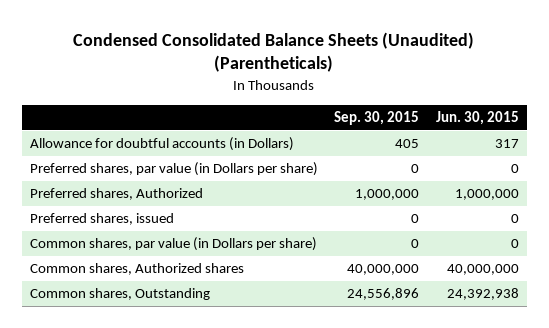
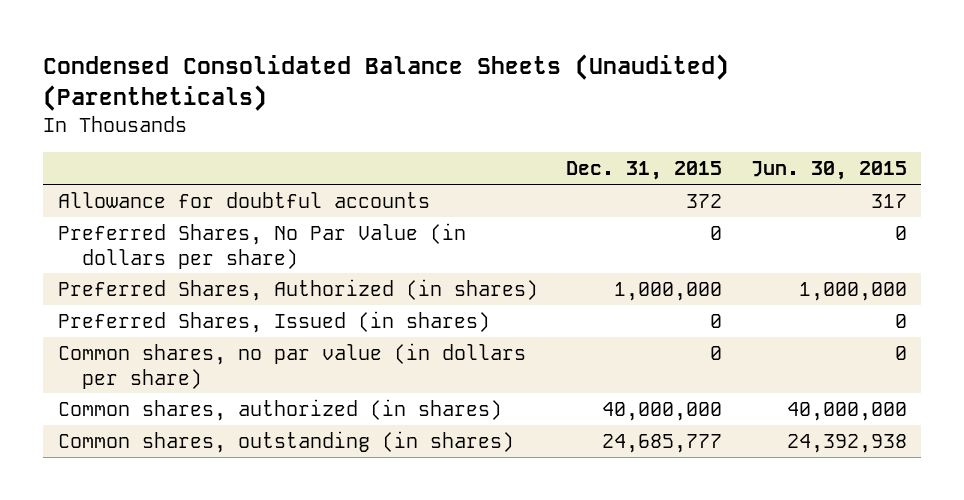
[334,111,420,126] Sep. 30, 2015 -> none
none -> [566,161,723,181] Dec. 31, 2015
[30,137,295,152] Allowance for doubtful accounts (in Dollars) -> [57,191,430,208] Allowance for doubtful accounts
[30,162,319,177] Preferred shares, par value (in Dollars per share) -> [57,222,466,269] Preferred Shares, No Par Value (in dollars per share)
[30,188,204,201] Preferred shares, Authorized -> [57,278,538,301] Preferred Shares, Authorized (in shares)
[30,213,175,226] Preferred shares, issued -> [57,310,490,333] Preferred Shares, Issued (in shares)
[30,237,318,252] Common shares, par value (in Dollars per share) -> [57,342,526,389] Common shares, no par value (in dollars per share)
[30,263,245,276] Common shares, Authorized shares -> [57,398,502,421] Common shares, authorized (in shares)
[30,288,211,301] Common shares, Outstanding -> [57,430,514,453] Common shares, outstanding (in shares)

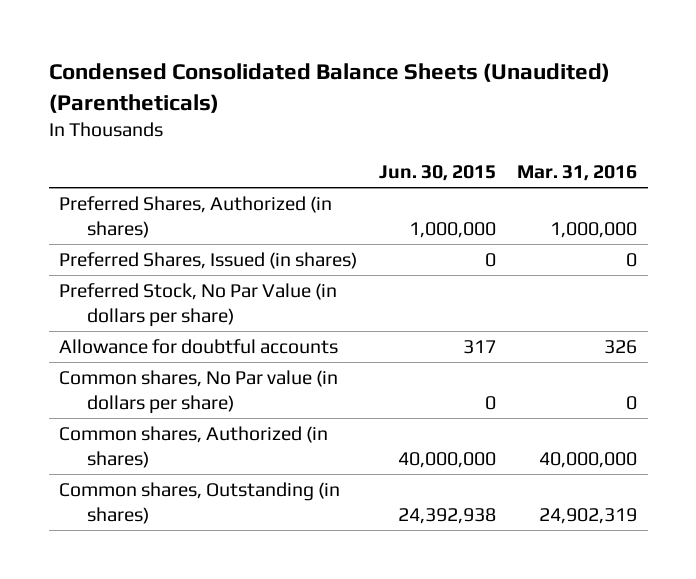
[566,161,723,181] Dec. 31, 2015 -> none
none -> [517,164,638,181] Mar. 31, 2016
[57,222,466,269] Preferred Shares, No Par Value (in dollars per share) -> none
none -> [59,283,338,327] Preferred Stock, No Par Value (in dollars per share)
[57,191,430,208] Allowance for doubtful accounts -> [59,339,339,355] Allowance for doubtful accounts
[57,342,526,389] Common shares, no par value (in dollars per share) -> [59,370,339,414] Common shares, No Par value (in dollars per share)
[57,398,502,421] Common shares, authorized (in shares) -> [59,426,329,468] Common shares, Authorized (in shares)
[57,430,514,453] Common shares, outstanding (in shares) -> [59,482,341,524] Common shares, Outstanding (in shares)

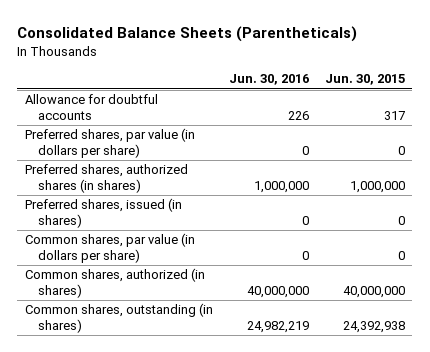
[48,63,610,113] Condensed Consolidated Balance Sheets (Unaudited) (Parentheticals) -> [17,25,358,42] Consolidated Balance Sheets (Parentheticals)
[517,164,638,181] Mar. 31, 2016 -> none
none -> [228,74,309,86] Jun. 30, 2016
[59,196,333,238] Preferred Shares, Authorized (in shares) -> none
[59,252,358,270] Preferred Shares, Issued (in shares) -> none
[59,283,338,327] Preferred Stock, No Par Value (in dollars per share) -> none
none -> [25,128,196,159] Preferred shares, par value (in dollars per share)
none -> [25,164,189,194] Preferred shares, authorized shares (in shares)
none -> [25,198,183,229] Preferred shares, issued (in shares)
[59,370,339,414] Common shares, No Par value (in dollars per share) -> [25,233,196,264] Common shares, par value (in dollars per share)
[59,426,329,468] Common shares, Authorized (in shares) -> [25,268,206,299] Common shares, authorized (in shares)
[59,482,341,524] Common shares, Outstanding (in shares) -> [25,303,214,334] Common shares, outstanding (in shares)

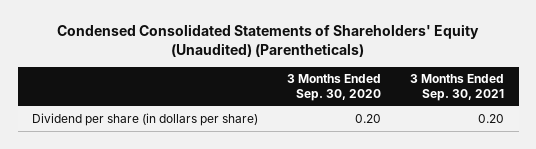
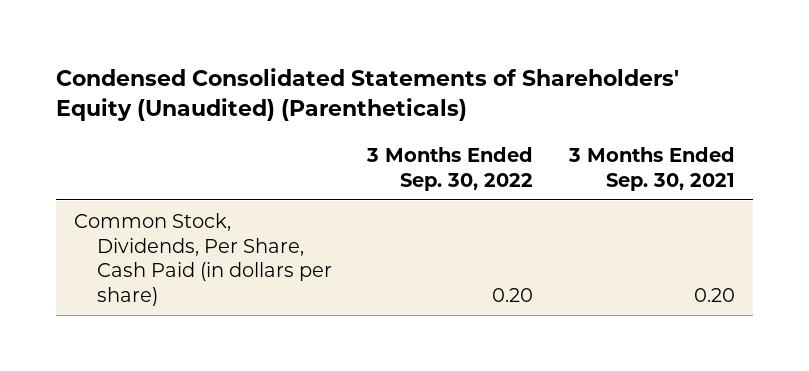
[287,73,382,102] 3 Months Ended Sep. 30, 2020 -> none
none -> [366,146,534,191] 3 Months Ended Sep. 30, 2022
[32,113,259,127] Dividend per share (in dollars per share) -> [73,212,332,307] Common Stock, Dividends, Per Share, Cash Paid (in dollars per share)

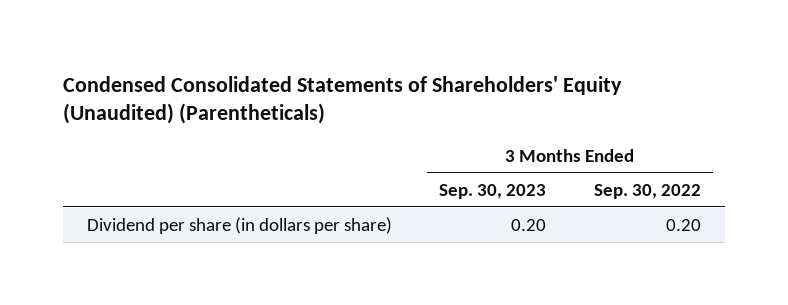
[568,146,736,191] 3 Months Ended Sep. 30, 2021 -> none
none -> [439,184,547,200] Sep. 30, 2023
[73,212,332,307] Common Stock, Dividends, Per Share, Cash Paid (in dollars per share) -> [86,217,392,235] Dividend per share (in dollars per share)

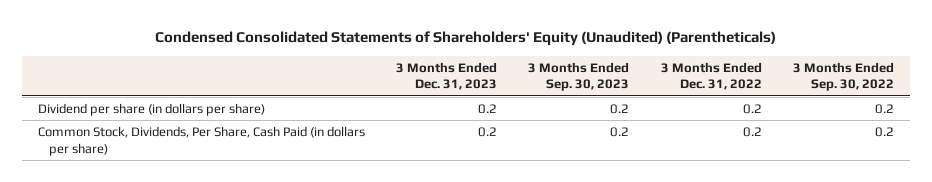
none -> [395,61,497,91] 3 Months Ended Dec. 31, 2023
none -> [660,61,762,91] 3 Months Ended Dec. 31, 2022
[511,219,547,232] 0.20 -> [610,104,630,115] 0.2
[666,219,702,232] 0.20 -> [874,104,894,115] 0.2
none -> [37,126,365,156] Common Stock, Dividends, Per Share, Cash Paid (in dollars per share)

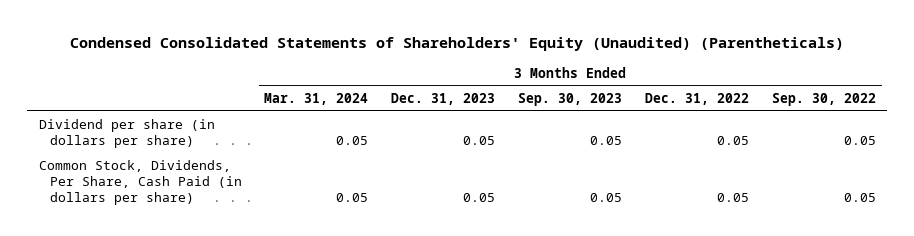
none -> [264,93,369,106] Mar. 31, 2024
[477,104,497,115] 0.2 -> [463,135,496,145] 0.05
[610,104,630,115] 0.2 -> [590,135,623,145] 0.05
[742,104,762,115] 0.2 -> [717,135,750,145] 0.05
[874,104,894,115] 0.2 -> [843,135,876,145] 0.05
[477,127,497,138] 0.2 -> [463,192,496,202] 0.05
[610,127,630,138] 0.2 -> [590,192,623,202] 0.05
[742,127,762,138] 0.2 -> [717,192,750,202] 0.05
[874,127,894,138] 0.2 -> [843,192,876,202] 0.05

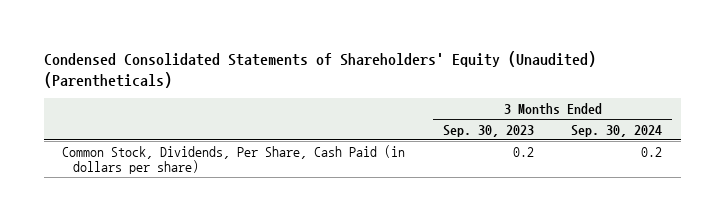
[264,93,369,106] Mar. 31, 2024 -> none
[391,93,496,106] Dec. 31, 2023 -> none
[645,93,750,106] Dec. 31, 2022 -> none
[771,93,876,107] Sep. 30, 2022 -> none
none -> [571,124,663,137] Sep. 30, 2024
[38,160,242,205] Common Stock, Dividends, Per Share, Cash Paid (in dollars per share) -> none
[38,119,215,148] Dividend per share (in dollars per share) -> [62,144,406,175] Common Stock, Dividends, Per Share, Cash Paid (in dollars per share)
[590,135,623,145] 0.05 -> [512,146,534,157] 0.2

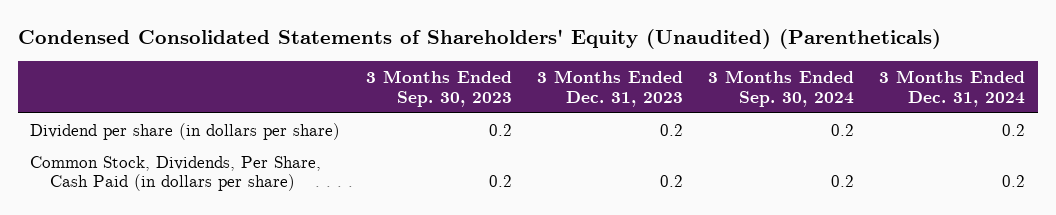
none -> [536,69,683,107] 3 Months Ended Dec. 31, 2023
none -> [879,69,1026,107] 3 Months Ended Dec. 31, 2024
none -> [30,122,341,140] Dividend per share (in dollars per share)

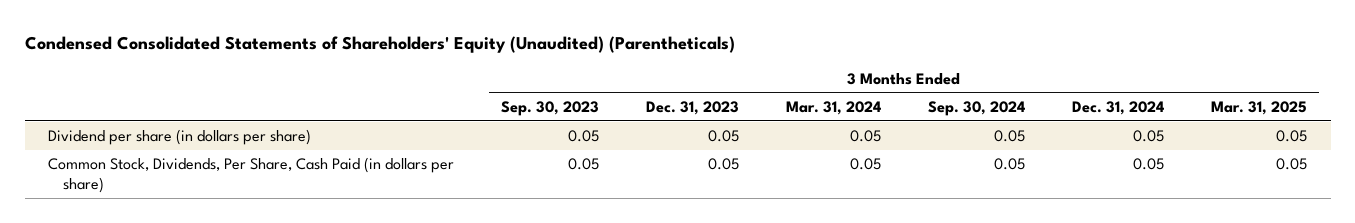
none -> [786,100,882,115] Mar. 31, 2024
none -> [1211,100,1308,115] Mar. 31, 2025
[488,123,512,136] 0.2 -> [568,130,600,143] 0.05
[659,123,683,136] 0.2 -> [708,130,740,143] 0.05
[831,123,855,136] 0.2 -> [994,130,1026,143] 0.05
[1002,123,1026,136] 0.2 -> [1133,130,1165,143] 0.05
[488,175,512,188] 0.2 -> [568,158,600,171] 0.05
[659,175,683,188] 0.2 -> [708,158,740,171] 0.05
[831,175,855,188] 0.2 -> [994,158,1026,171] 0.05
[1002,175,1026,188] 0.2 -> [1133,158,1165,171] 0.05

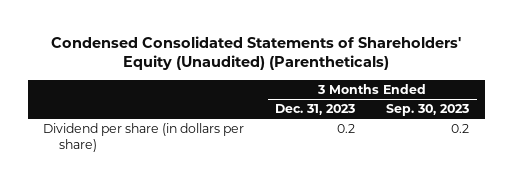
[786,100,882,115] Mar. 31, 2024 -> none
[928,100,1026,116] Sep. 30, 2024 -> none
[1072,100,1165,115] Dec. 31, 2024 -> none
[1211,100,1308,115] Mar. 31, 2025 -> none
[48,157,455,194] Common Stock, Dividends, Per Share, Cash Paid (in dollars per share) -> none
[568,130,600,143] 0.05 -> [451,124,470,134] 0.2
[708,130,740,143] 0.05 -> [337,124,356,134] 0.2

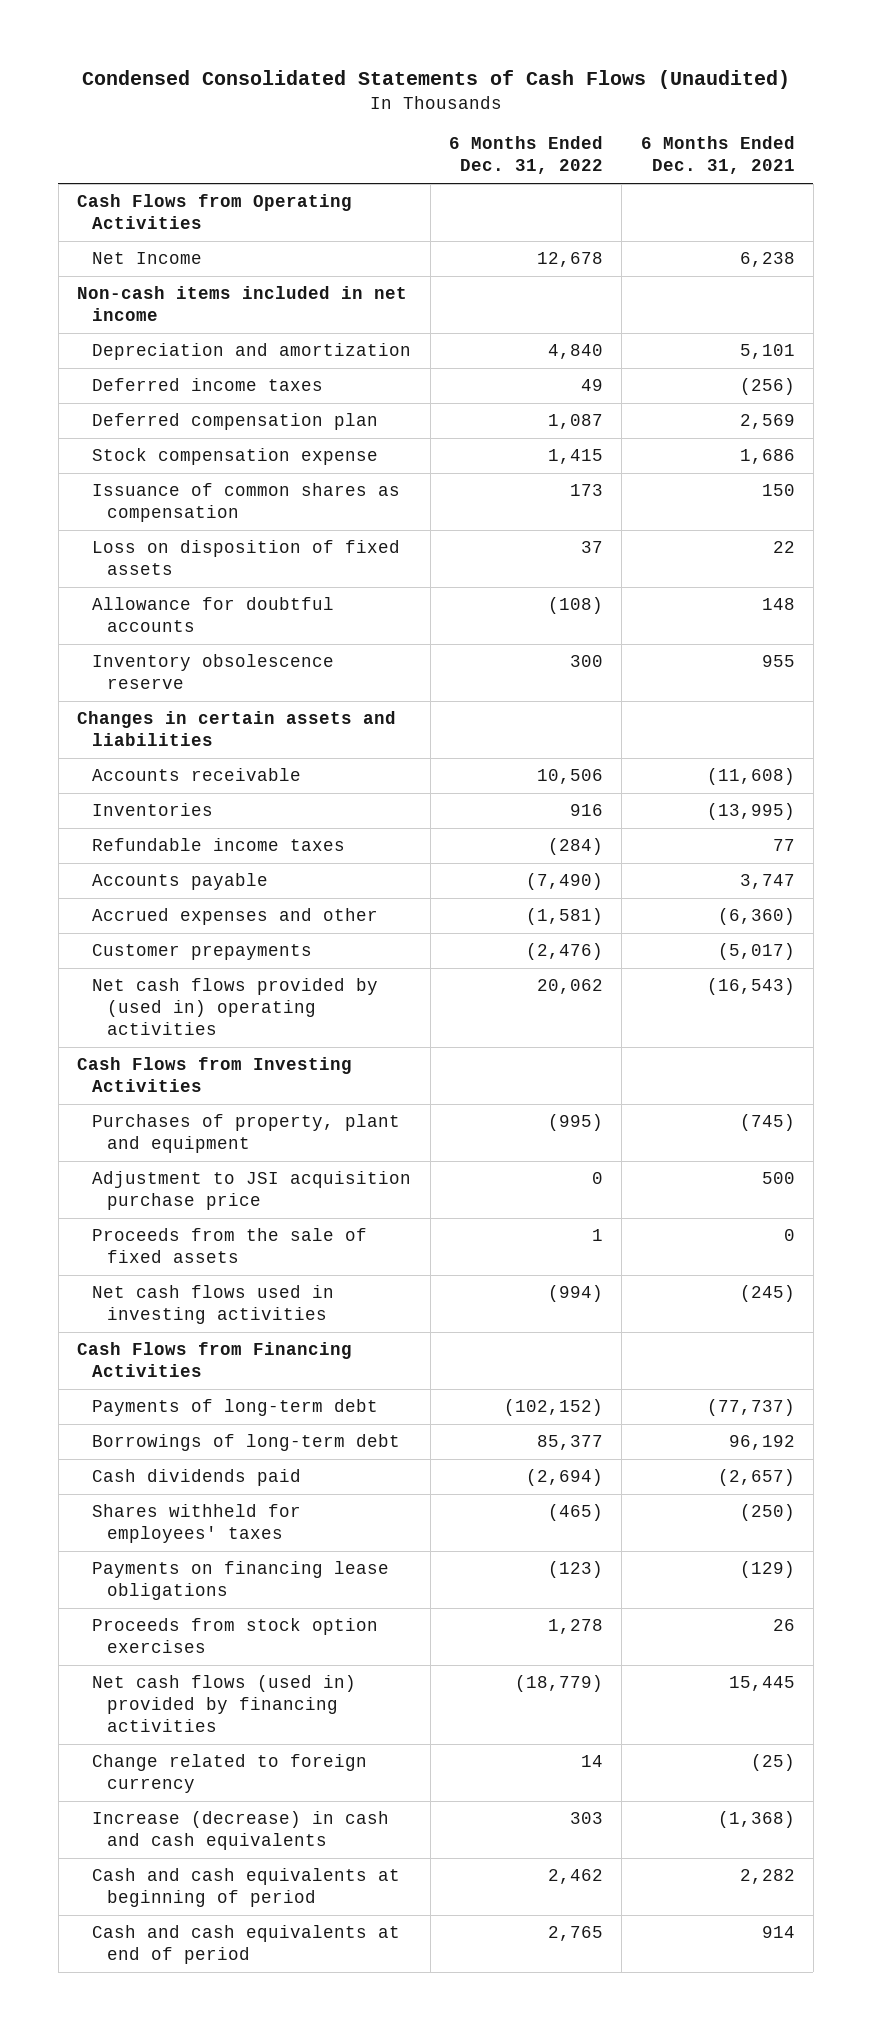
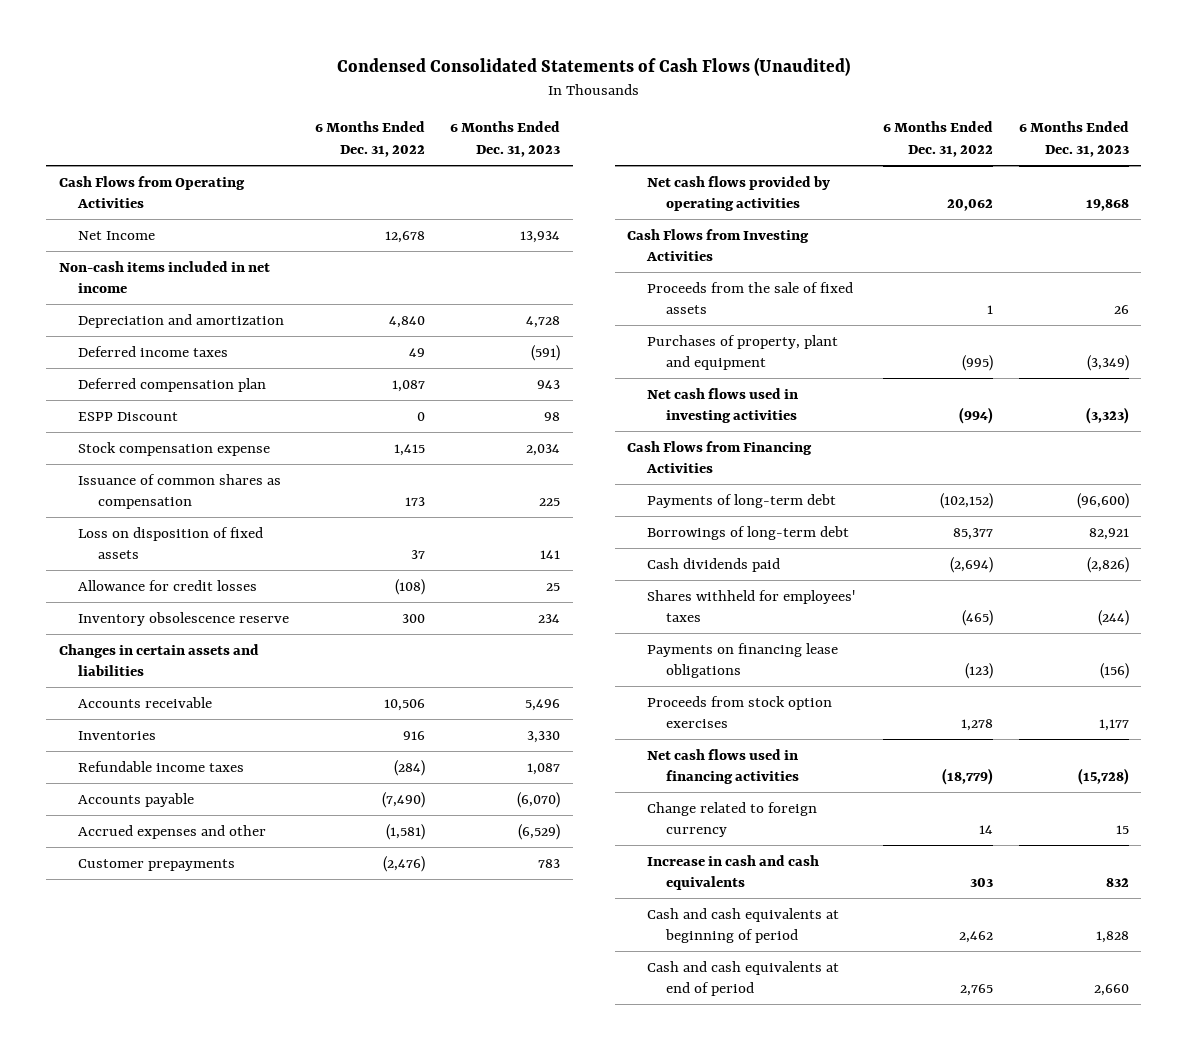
[640,136,795,175] 6 Months Ended Dec. 31, 2021 -> none
none -> [450,121,561,157] 6 Months Ended Dec. 31, 2023
none -> [78,411,179,421] ESPP Discount
[92,597,335,633] Allowance for doubtful accounts -> [78,579,258,591] Allowance for credit losses
[92,978,379,1036] Net cash flows provided by (used in) operating activities -> [646,175,830,212] Net cash flows provided by operating activities
[92,1171,412,1211] Adjustment to JSI acquisition purchase price -> none
[92,1114,401,1154] Purchases of property, plant and equipment -> [646,334,838,371] Purchases of property, plant and equipment
[92,1675,357,1733] Net cash flows (used in) provided by financing activities -> [646,748,800,785] Net cash flows used in financing activities
[92,1811,390,1851] Increase (decrease) in cash and cash equivalents -> [646,854,819,891] Increase in cash and cash equivalents

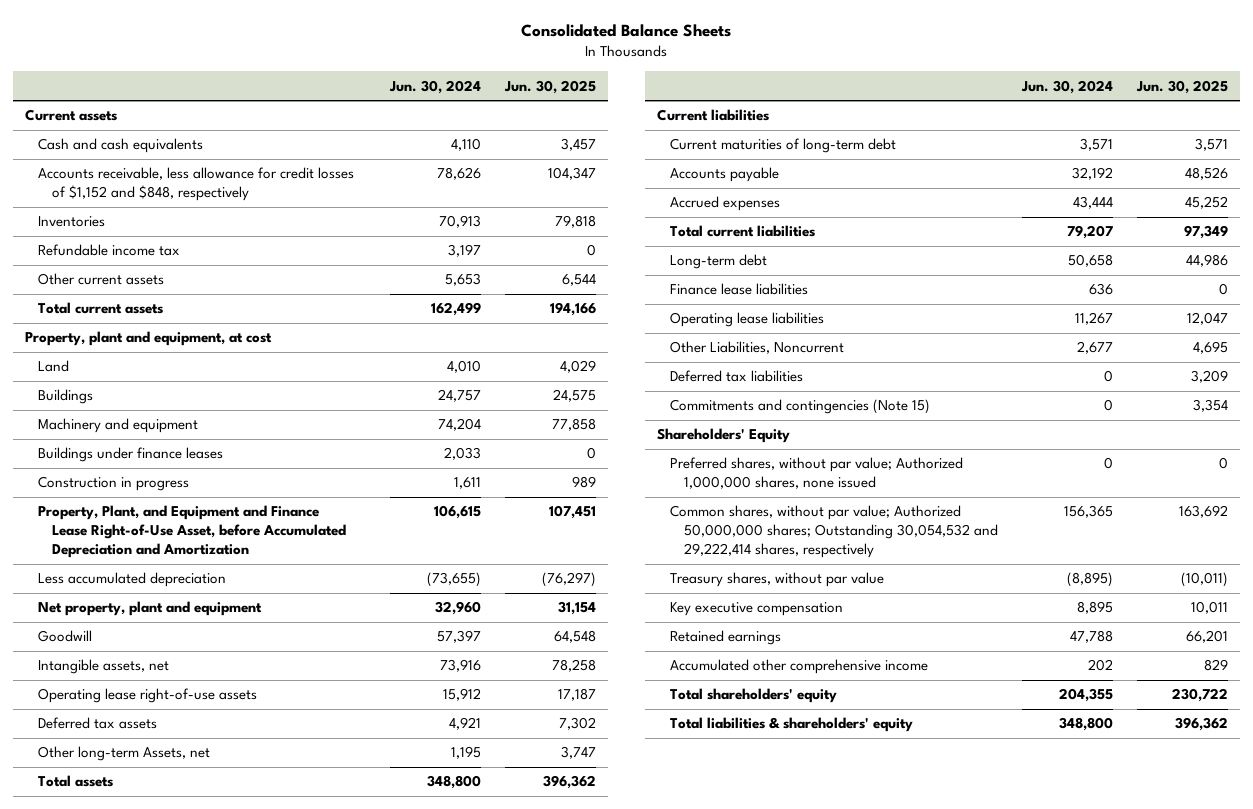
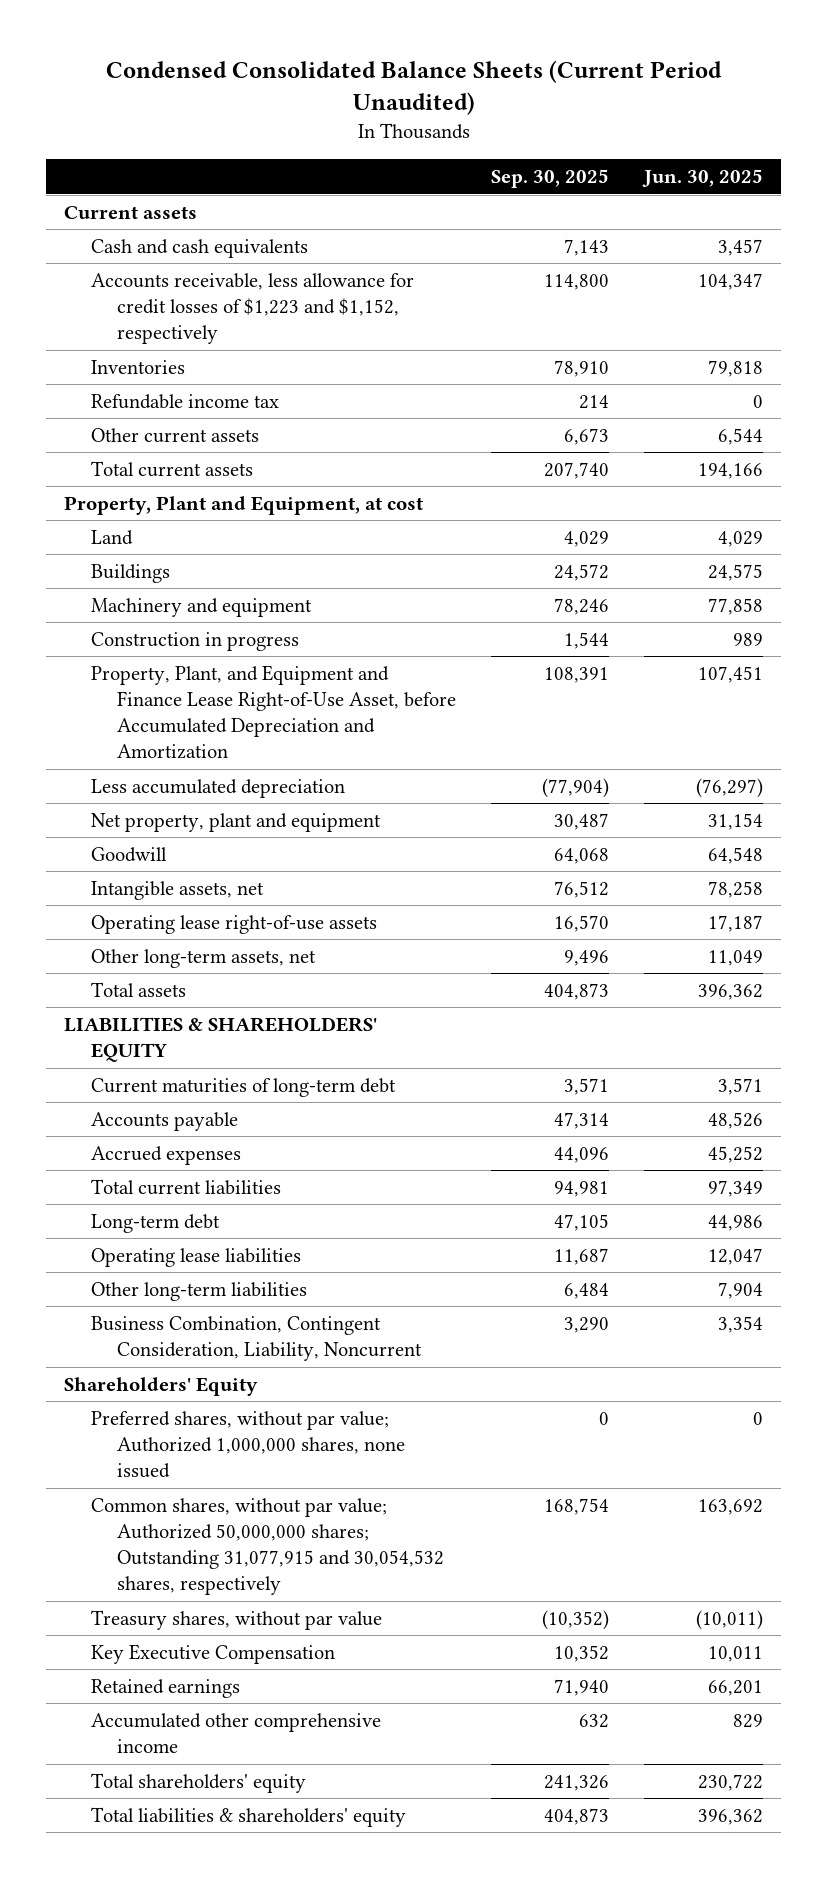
[521,24,732,38] Consolidated Balance Sheets -> [105,60,722,116] Condensed Consolidated Balance Sheets (Current Period Unaudited)
[388,79,481,94] Jun. 30, 2024 -> none
none -> [491,169,610,189] Sep. 30, 2025
[38,167,355,202] Accounts receivable, less allowance for credit losses of $1,152 and $848, respectively -> [90,272,414,345] Accounts receivable, less allowance for credit losses of $1,223 and $1,152, respectively
[24,331,272,347] Property, plant and equipment, at cost -> [63,495,423,515] Property, Plant and Equipment, at cost
[38,447,224,463] Buildings under finance leases -> none
[38,717,158,730] Deferred tax assets -> none
[38,746,211,762] Other long-term Assets, net -> [90,948,316,968] Other long-term assets, net
[560,746,596,760] 3,747 -> [708,949,764,966] 11,049
[657,109,770,122] Current liabilities -> none
none -> [63,1016,377,1063] LIABILITIES & SHAREHOLDERS' EQUITY
[670,283,809,296] Finance lease liabilities -> none
[670,370,804,383] Deferred tax liabilities -> none
[670,341,845,355] Other Liabilities, Noncurrent -> [90,1281,307,1301] Other long-term liabilities
[1192,341,1228,355] 4,695 -> [718,1281,764,1299] 7,904
[670,399,931,415] Commitments and contingencies (Note 15) -> [90,1315,423,1362] Business Combination, Contingent Consideration, Liability, Noncurrent
[670,505,998,559] Common shares, without par value; Authorized 50,000,000 shares; Outstanding 30,054,532 and 29,222,414 shares, respectively -> [90,1497,445,1596] Common shares, without par value; Authorized 50,000,000 shares; Outstanding 31,077,915 and 30,054,532 shares, respectively
[670,602,844,617] Key executive compensation -> [90,1643,335,1664] Key Executive Compensation

